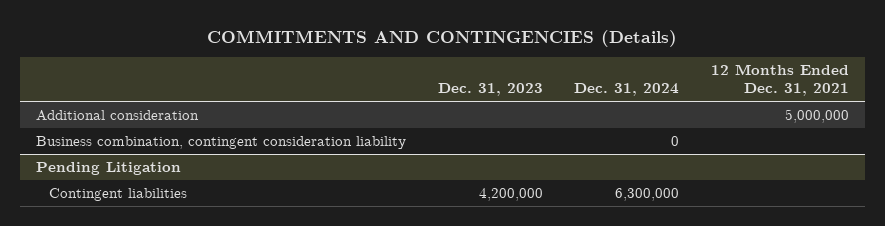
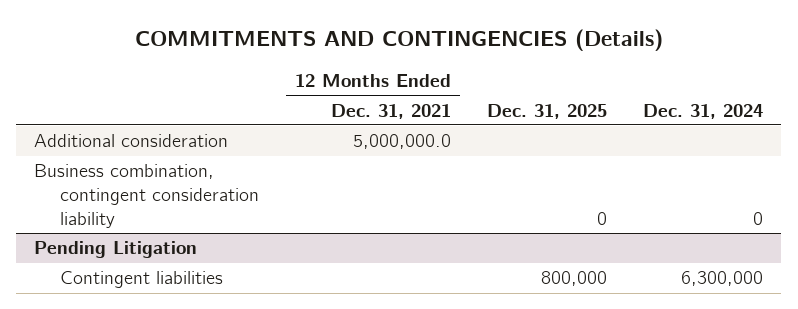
[437,83,543,97] Dec. 31, 2023 -> none
none -> [487,103,608,119] Dec. 31, 2025
[784,108,849,123] 5,000,000 -> [353,134,452,150] 5,000,000.0

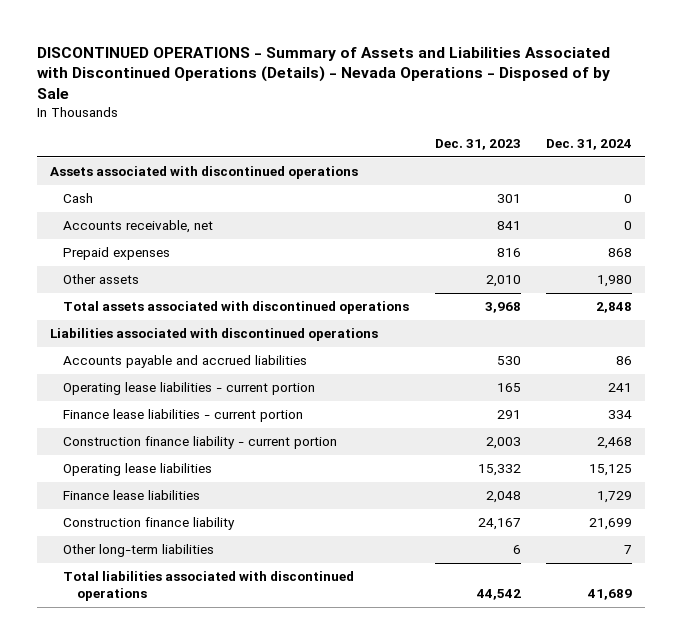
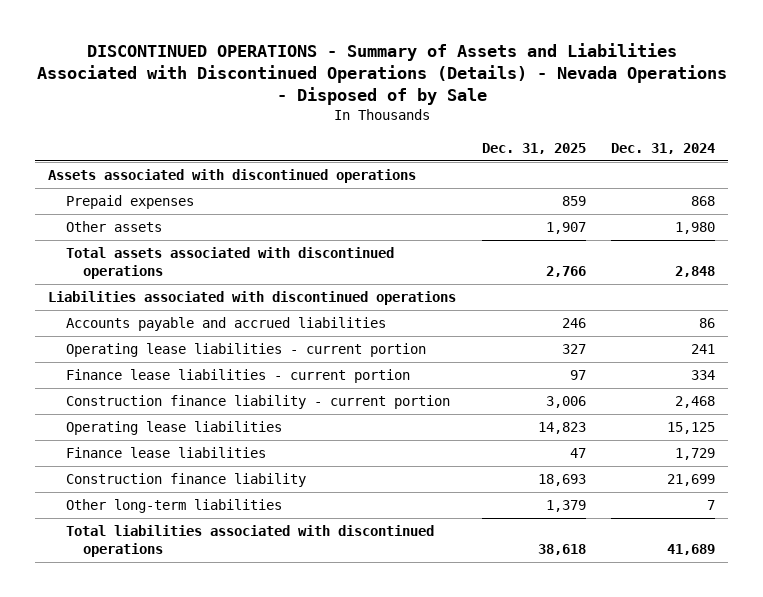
[434,139,521,151] Dec. 31, 2023 -> none
none -> [481,142,586,154] Dec. 31, 2025
[63,193,94,204] Cash -> none
[63,220,214,234] Accounts receivable, net -> none

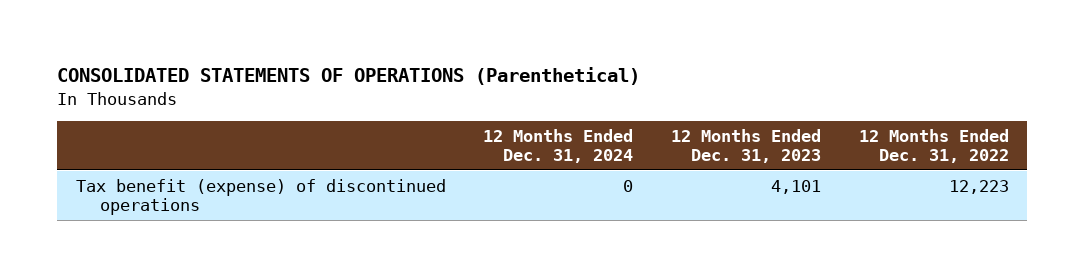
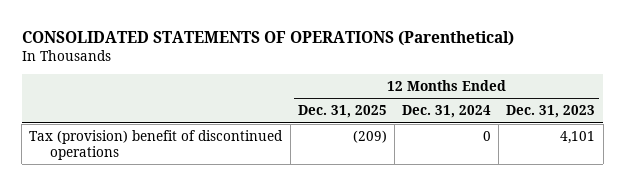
[858,128,1009,164] 12 Months Ended Dec. 31, 2022 -> none
none -> [297,105,387,119] Dec. 31, 2025
[75,178,446,216] Tax benefit (expense) of discontinued operations -> [29,129,284,160] Tax (provision) benefit of discontinued operations

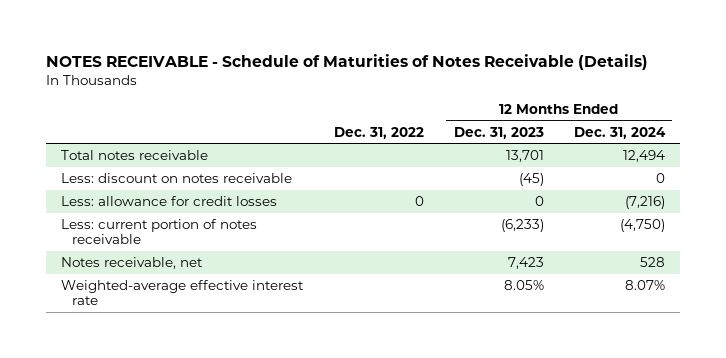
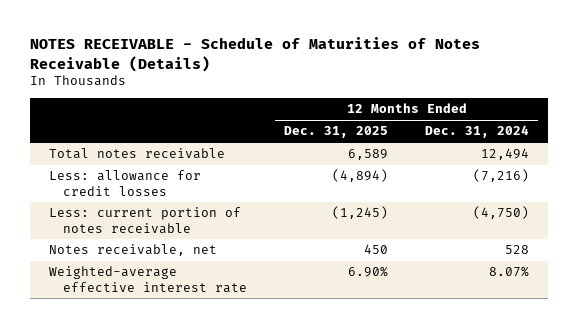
[333,126,424,139] Dec. 31, 2022 -> none
[453,126,544,139] Dec. 31, 2023 -> none
none -> [284,126,389,139] Dec. 31, 2025
[61,172,293,183] Less: discount on notes receivable -> none

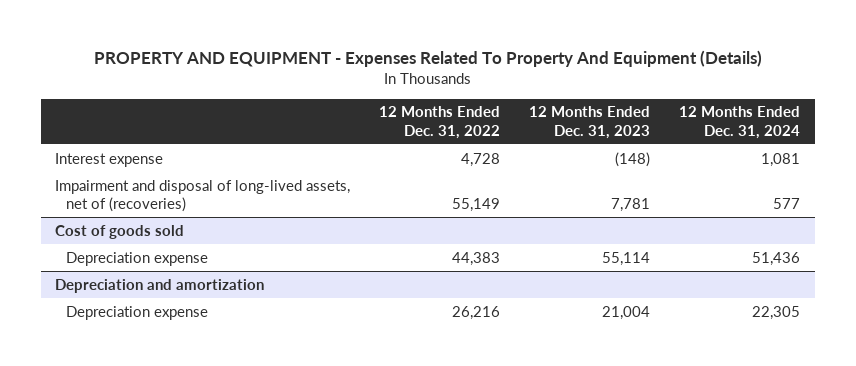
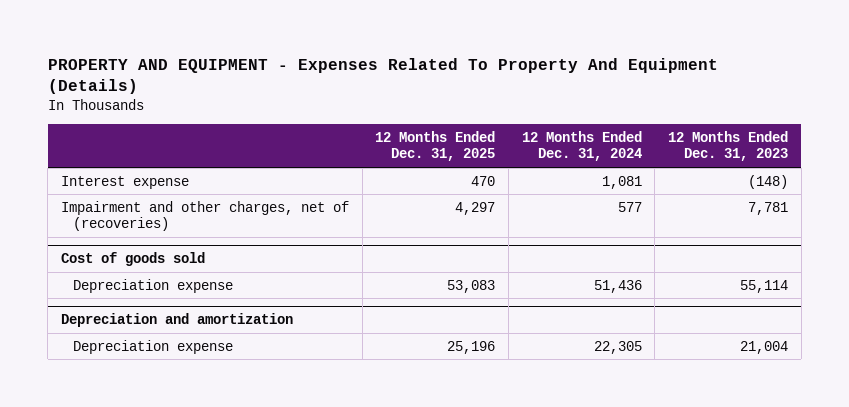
[379,106,501,139] 12 Months Ended Dec. 31, 2022 -> none
none -> [375,130,496,162] 12 Months Ended Dec. 31, 2025
[55,179,351,212] Impairment and disposal of long-lived assets, net of (recoveries) -> [61,200,350,232] Impairment and other charges, net of (recoveries)

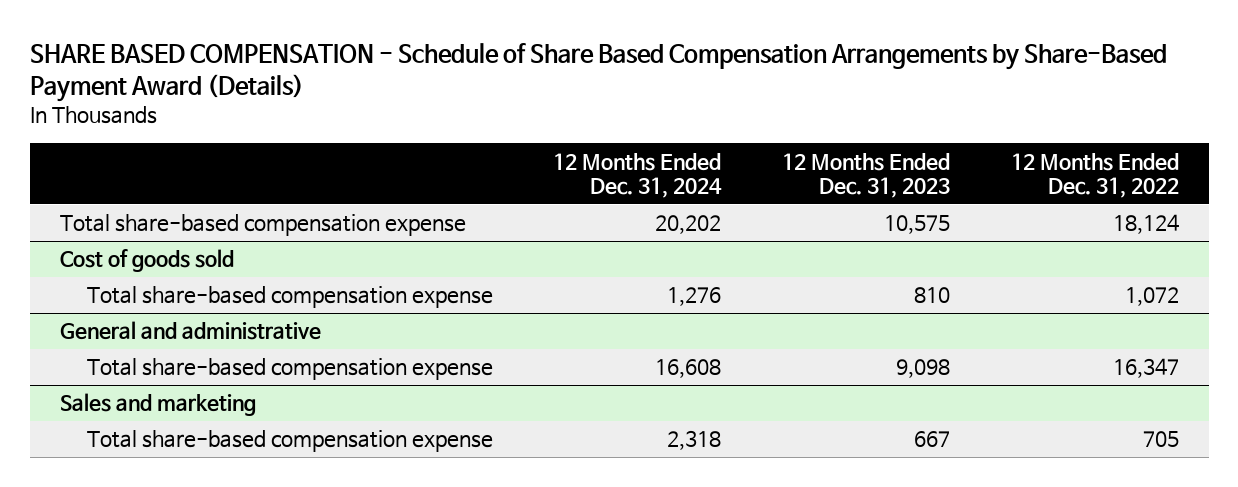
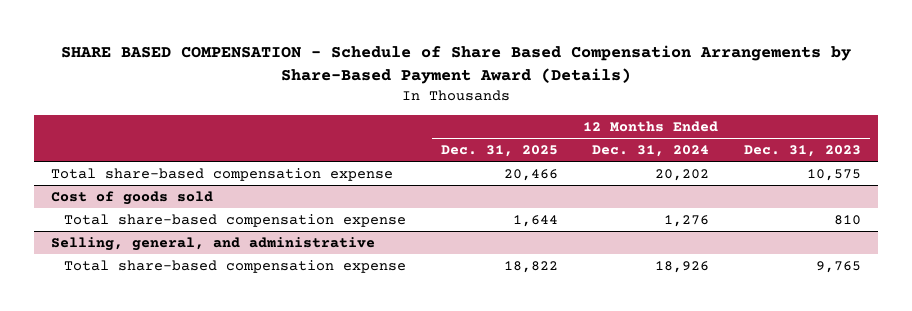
[1010,152,1179,199] 12 Months Ended Dec. 31, 2022 -> none
none -> [440,145,558,158] Dec. 31, 2025
[59,393,256,417] Sales and marketing -> none
[86,430,493,453] Total share-based compensation expense -> none
[59,321,321,341] General and administrative -> [51,236,376,251] Selling, general, and administrative
[655,359,722,379] 16,608 -> [655,260,710,273] 18,926
[895,359,950,379] 9,098 -> [815,260,861,273] 9,765

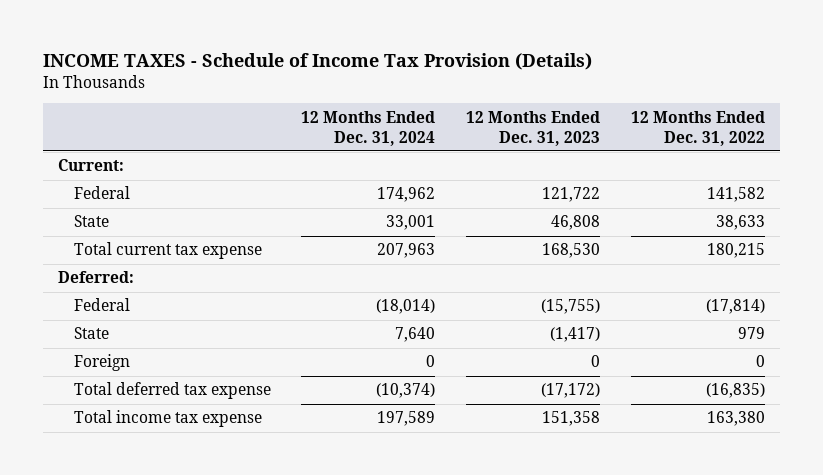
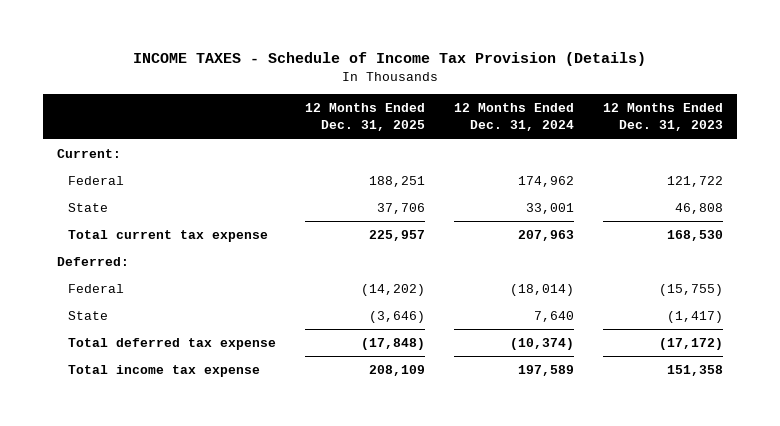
[630,110,765,146] 12 Months Ended Dec. 31, 2022 -> none
none -> [305,103,426,132] 12 Months Ended Dec. 31, 2025
[73,354,130,372] Foreign -> none

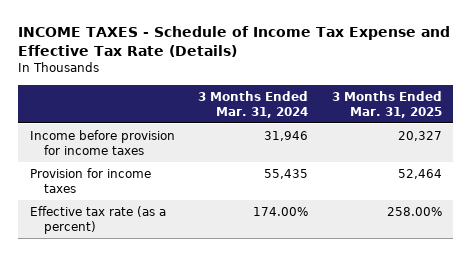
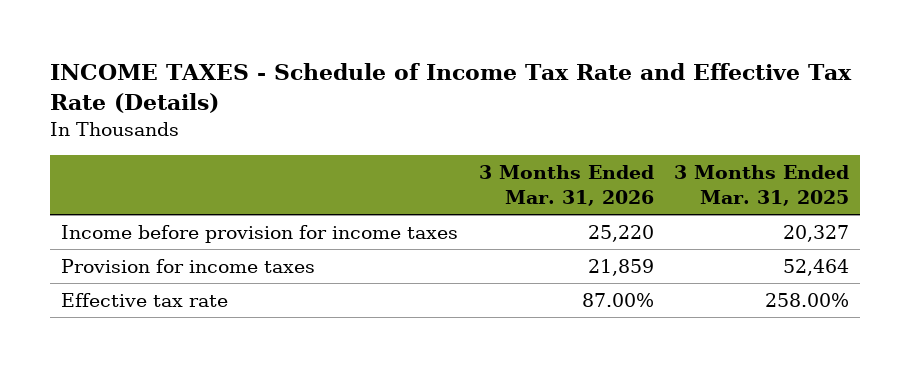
[18,25,451,57] INCOME TAXES - Schedule of Income Tax Expense and Effective Tax Rate (Details) -> [50,62,853,113] INCOME TAXES - Schedule of Income Tax Rate and Effective Tax Rate (Details)
[198,90,309,118] 3 Months Ended Mar. 31, 2024 -> none
none -> [478,165,654,207] 3 Months Ended Mar. 31, 2026
[29,206,166,235] Effective tax rate (as a percent) -> [60,293,228,308] Effective tax rate

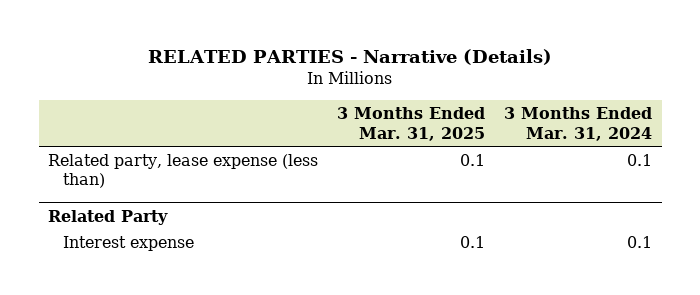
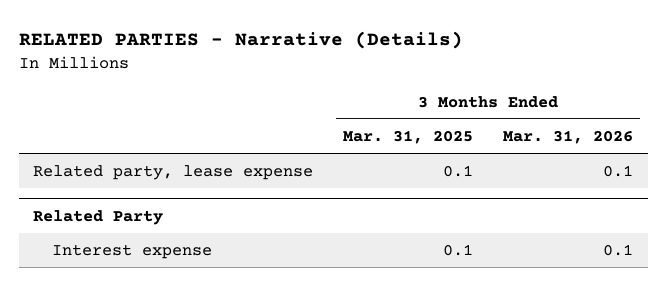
[504,107,653,141] 3 Months Ended Mar. 31, 2024 -> none
none -> [503,129,634,144] Mar. 31, 2026
[48,154,319,189] Related party, lease expense (less than) -> [33,165,314,181] Related party, lease expense

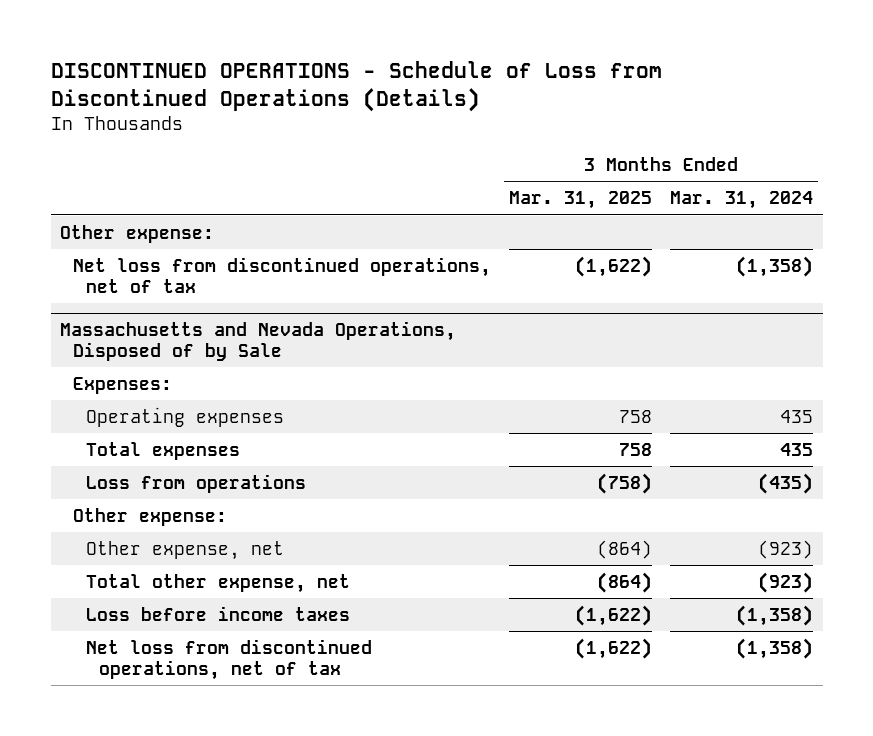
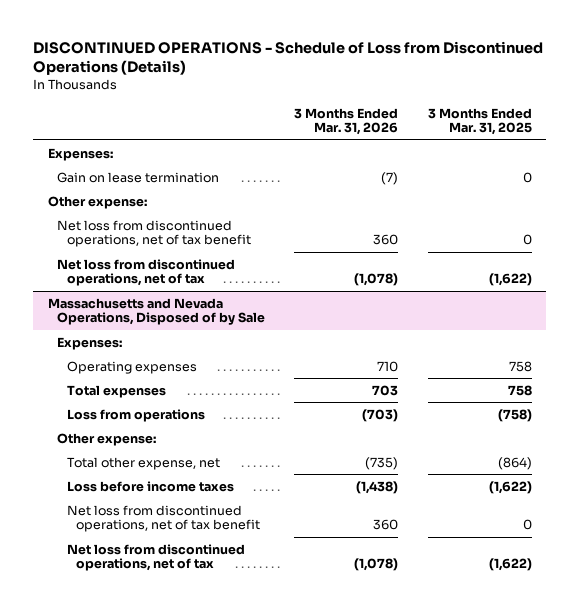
[670,191,814,210] Mar. 31, 2024 -> none
none -> [294,107,399,136] 3 Months Ended Mar. 31, 2026
none -> [47,147,113,161] Expenses:
none -> [57,171,220,183] Gain on lease termination
none -> [57,219,251,248] Net loss from discontinued operations, net of tax benefit
[85,540,284,560] Other expense, net -> none
none -> [66,504,261,533] Net loss from discontinued operations, net of tax benefit

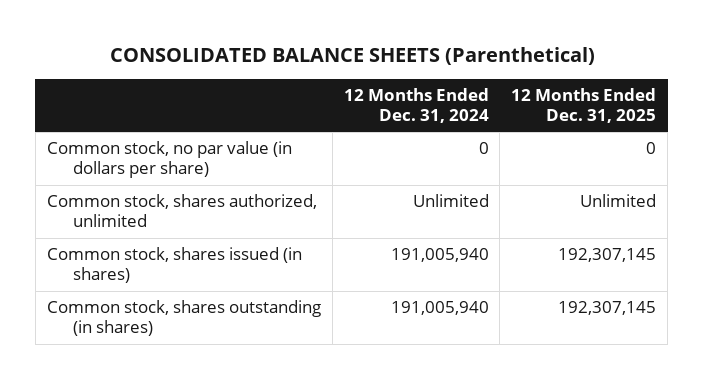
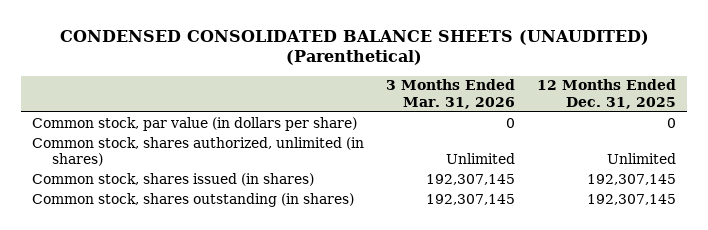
[109,46,595,65] CONSOLIDATED BALANCE SHEETS (Parenthetical) -> [59,29,649,66] CONDENSED CONSOLIDATED BALANCE SHEETS (UNAUDITED) (Parenthetical)
[343,88,489,123] 12 Months Ended Dec. 31, 2024 -> none
none -> [385,79,515,109] 3 Months Ended Mar. 31, 2026
[46,141,292,179] Common stock, no par value (in dollars per share) -> [31,116,357,131] Common stock, par value (in dollars per share)
[46,194,317,228] Common stock, shares authorized, unlimited -> [31,136,364,167] Common stock, shares authorized, unlimited (in shares)

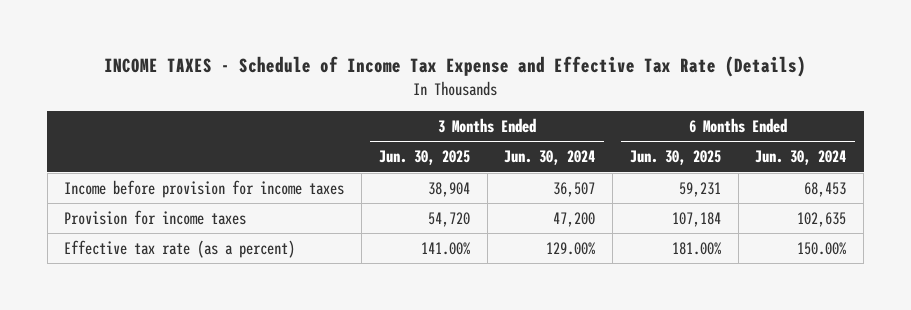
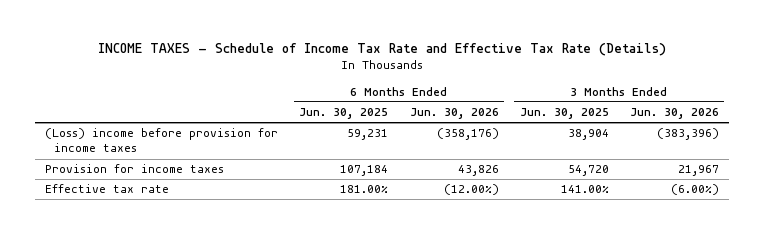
[104,56,807,78] INCOME TAXES - Schedule of Income Tax Expense and Effective Tax Rate (Details) -> [98,43,667,57] INCOME TAXES - Schedule of Income Tax Rate and Effective Tax Rate (Details)
[504,150,596,166] Jun. 30, 2024 -> none
[755,150,847,166] Jun. 30, 2024 -> none
none -> [409,107,499,119] Jun. 30, 2026
none -> [629,107,719,119] Jun. 30, 2026
[64,179,345,198] Income before provision for income taxes -> [45,128,279,153] (Loss) income before provision for income taxes
[64,239,296,258] Effective tax rate (as a percent) -> [45,184,170,194] Effective tax rate

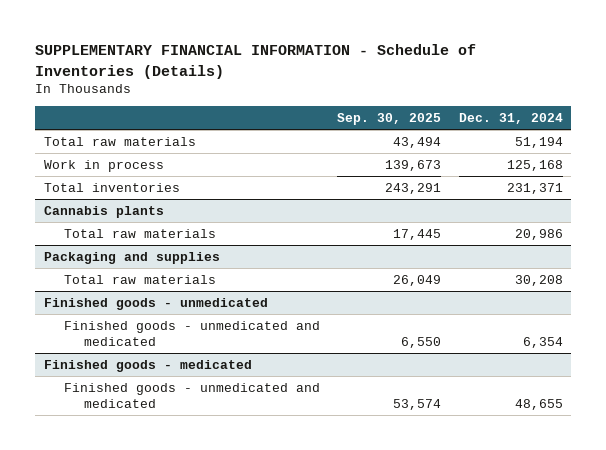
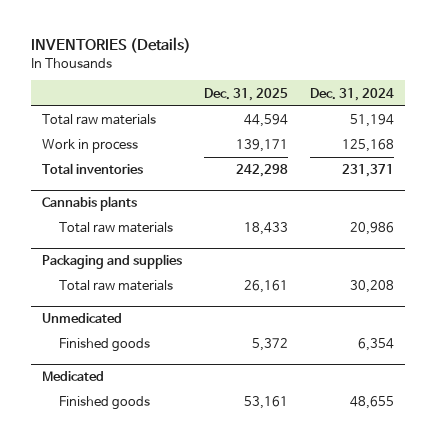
[35,44,477,79] SUPPLEMENTARY FINANCIAL INFORMATION - Schedule of Inventories (Details) -> [30,37,191,54] INVENTORIES (Details)
[337,113,442,126] Sep. 30, 2025 -> none
none -> [204,87,289,101] Dec. 31, 2025
[43,297,268,310] Finished goods - unmedicated -> [41,313,122,324] Unmedicated
[63,320,320,347] Finished goods - unmedicated and medicated -> [58,338,150,353] Finished goods
[43,359,252,372] Finished goods - medicated -> [41,371,104,382] Medicated
[63,382,320,409] Finished goods - unmedicated and medicated -> [58,396,150,411] Finished goods

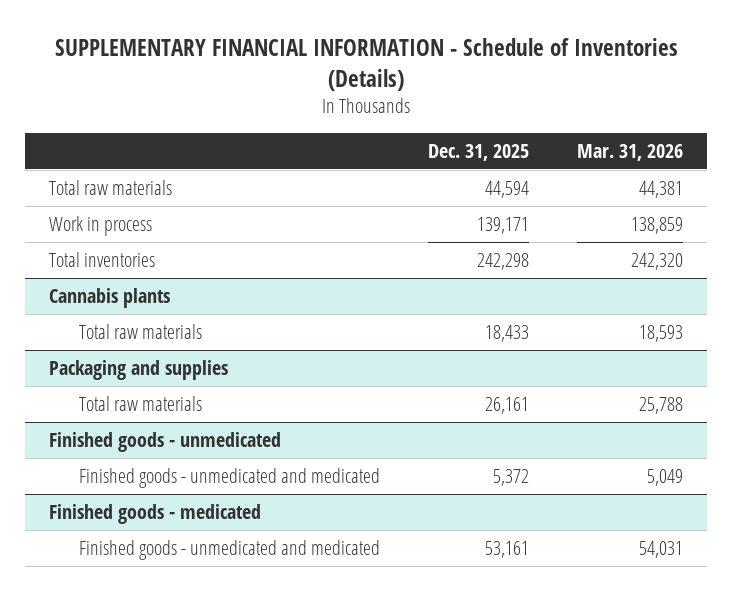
[30,37,191,54] INVENTORIES (Details) -> [55,37,679,91] SUPPLEMENTARY FINANCIAL INFORMATION - Schedule of Inventories (Details)
[310,87,395,101] Dec. 31, 2024 -> none
none -> [577,144,684,162] Mar. 31, 2026
[41,313,122,324] Unmedicated -> [49,431,282,452] Finished goods - unmedicated
[58,338,150,353] Finished goods -> [78,467,380,488] Finished goods - unmedicated and medicated
[41,371,104,382] Medicated -> [49,503,262,524] Finished goods - medicated
[58,396,150,411] Finished goods -> [78,539,380,560] Finished goods - unmedicated and medicated

